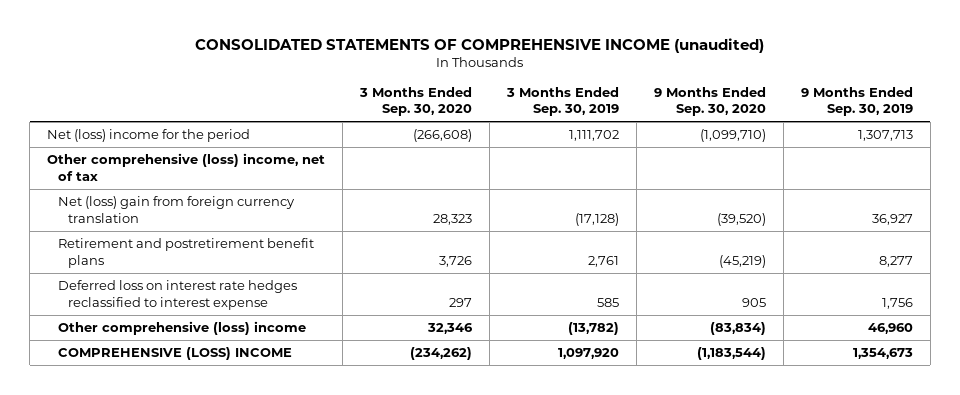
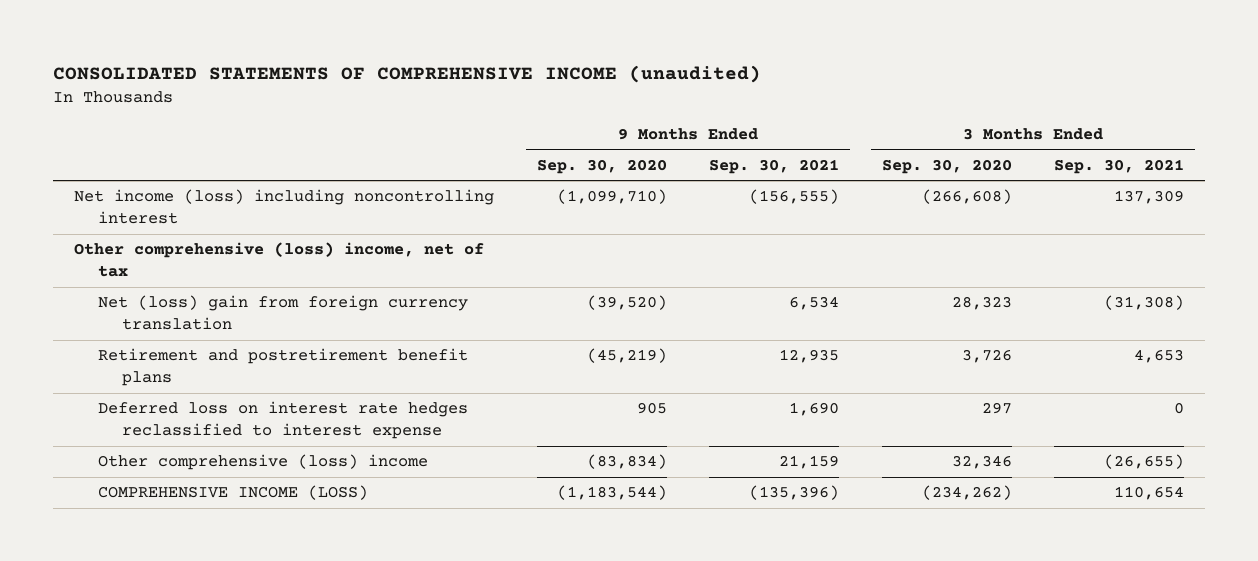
[505,86,619,117] 3 Months Ended Sep. 30, 2019 -> none
[800,86,913,117] 9 Months Ended Sep. 30, 2019 -> none
none -> [709,158,840,174] Sep. 30, 2021
none -> [1054,158,1185,174] Sep. 30, 2021
[47,129,251,143] Net (loss) income for the period -> [73,189,494,225] Net income (loss) including noncontrolling interest
[57,347,292,361] COMPREHENSIVE (LOSS) INCOME -> [97,485,368,501] COMPREHENSIVE INCOME (LOSS)

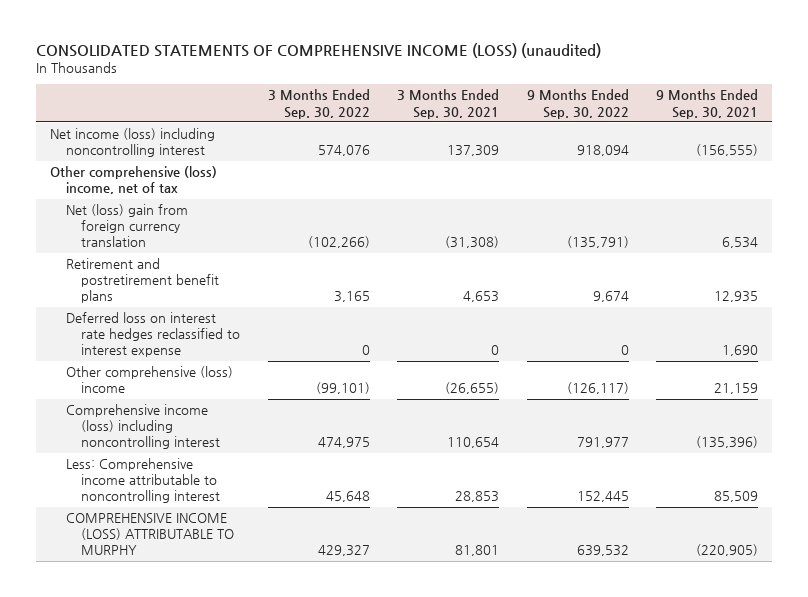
[52,64,761,83] CONSOLIDATED STATEMENTS OF COMPREHENSIVE INCOME (unaudited) -> [35,43,601,59] CONSOLIDATED STATEMENTS OF COMPREHENSIVE INCOME (LOSS) (unaudited)
[536,158,667,174] Sep. 30, 2020 -> none
[881,158,1012,174] Sep. 30, 2020 -> none
none -> [267,89,370,119] 3 Months Ended Sep. 30, 2022
none -> [526,89,629,119] 9 Months Ended Sep. 30, 2022
none -> [65,404,221,450] Comprehensive income (loss) including noncontrolling interest
none -> [65,458,221,504] Less: Comprehensive income attributable to noncontrolling interest
[97,485,368,501] COMPREHENSIVE INCOME (LOSS) -> [65,513,235,556] COMPREHENSIVE INCOME (LOSS) ATTRIBUTABLE TO MURPHY
[749,485,840,501] (135,396) -> [695,544,758,557] (220,905)
[1114,486,1185,501] 110,654 -> [455,545,500,557] 81,801

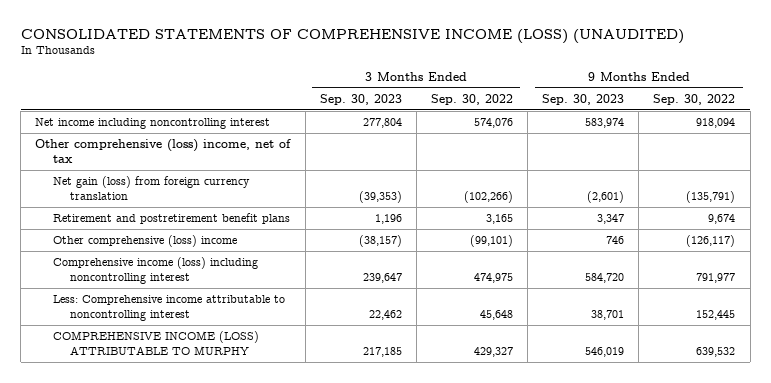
[35,43,601,59] CONSOLIDATED STATEMENTS OF COMPREHENSIVE INCOME (LOSS) (unaudited) -> [20,28,684,44] CONSOLIDATED STATEMENTS OF COMPREHENSIVE INCOME (LOSS) (UNAUDITED)
[397,89,500,119] 3 Months Ended Sep. 30, 2021 -> none
[655,89,758,119] 9 Months Ended Sep. 30, 2021 -> none
none -> [319,93,402,105] Sep. 30, 2023
none -> [542,93,625,105] Sep. 30, 2023
[49,128,215,158] Net income (loss) including noncontrolling interest -> [35,117,271,129] Net income including noncontrolling interest
[65,204,188,248] Net (loss) gain from foreign currency translation -> [52,175,250,200] Net gain (loss) from foreign currency translation
[65,312,241,358] Deferred loss on interest rate hedges reclassified to interest expense -> none

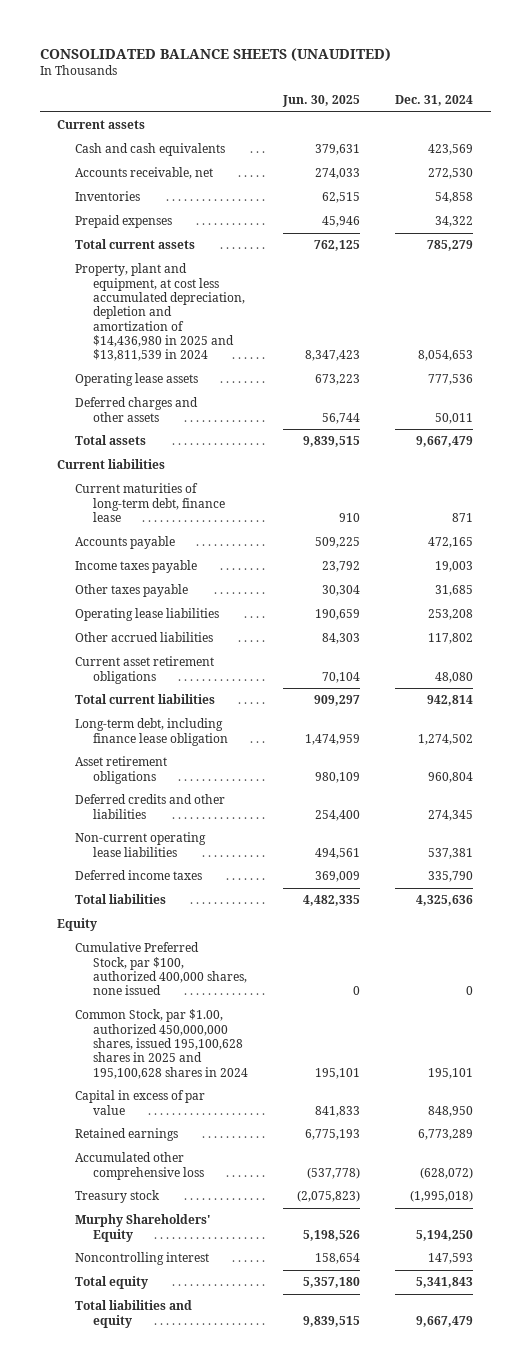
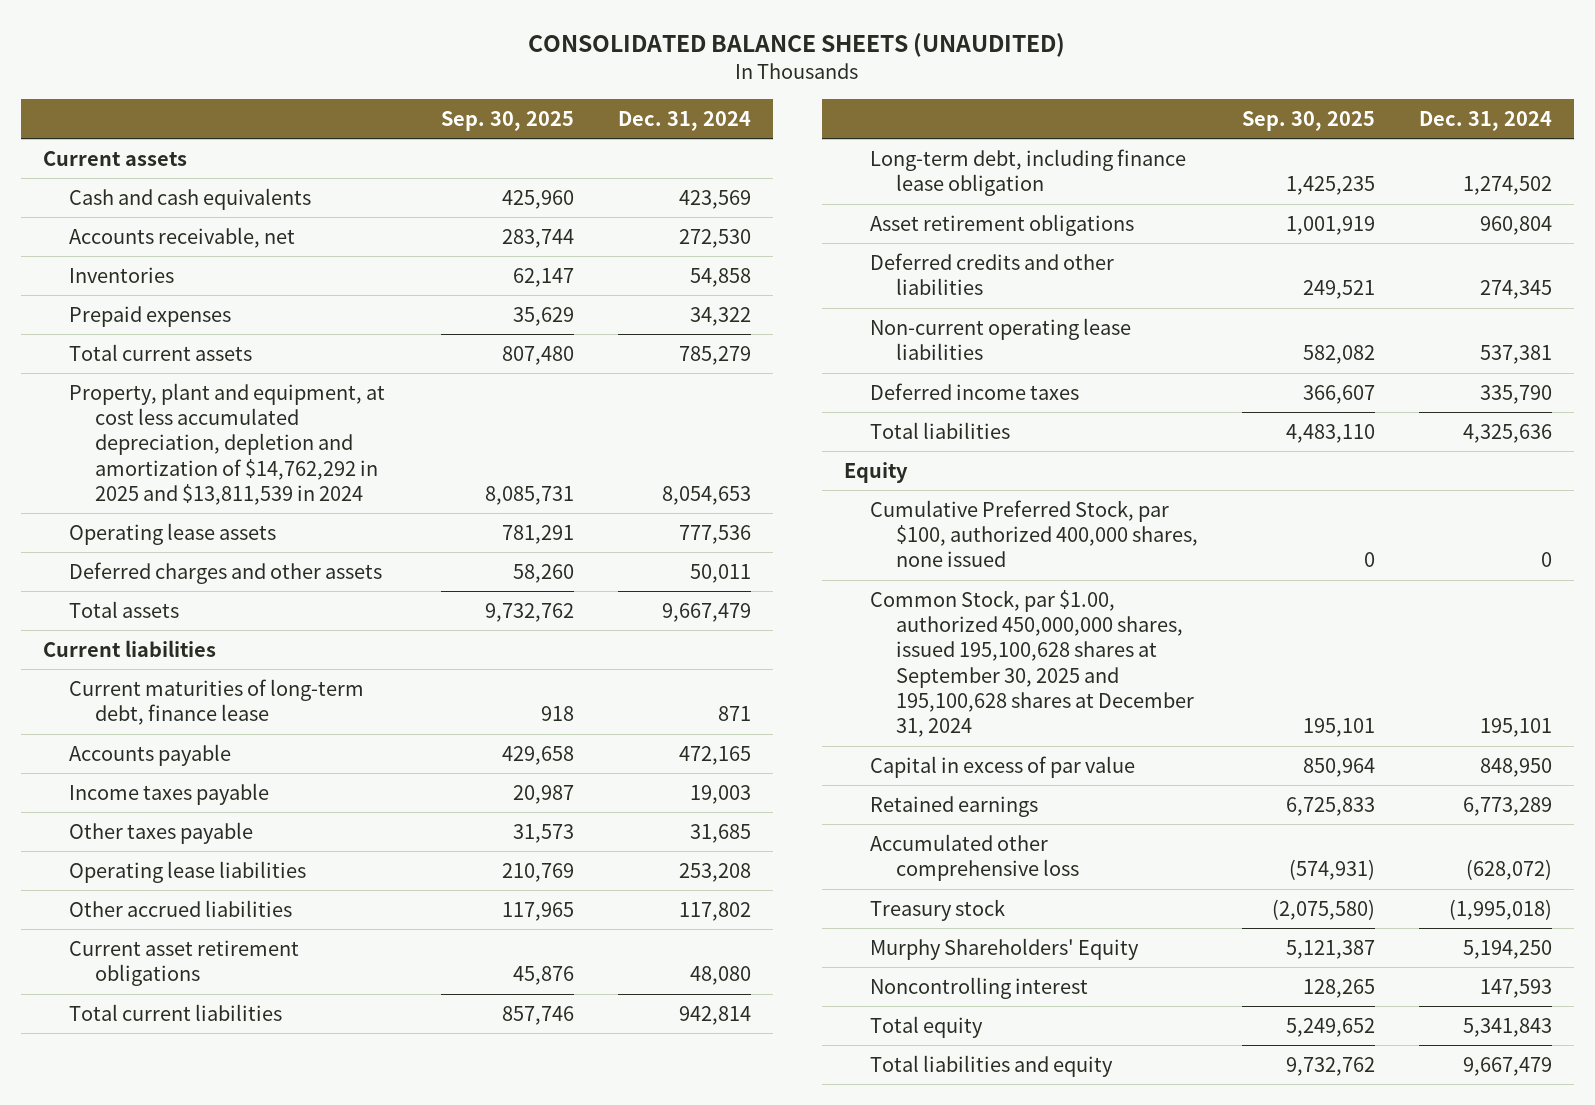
[281,94,360,107] Jun. 30, 2025 -> none
none -> [440,110,574,131] Sep. 30, 2025
[75,263,245,362] Property, plant and equipment, at cost less accumulated depreciation, depletion and amortization of $14,436,980 in 2025 and $13,811,539 in 2024 -> [68,382,385,506] Property, plant and equipment, at cost less accumulated depreciation, depletion and amortization of $14,762,292 in 2025 and $13,811,539 in 2024
[75,1009,248,1079] Common Stock, par $1.00, authorized 450,000,000 shares, issued 195,100,628 shares in 2025 and 195,100,628 shares in 2024 -> [870,589,1194,738] Common Stock, par $1.00, authorized 450,000,000 shares, issued 195,100,628 shares at September 30, 2025 and 195,100,628 shares at December 31, 2024

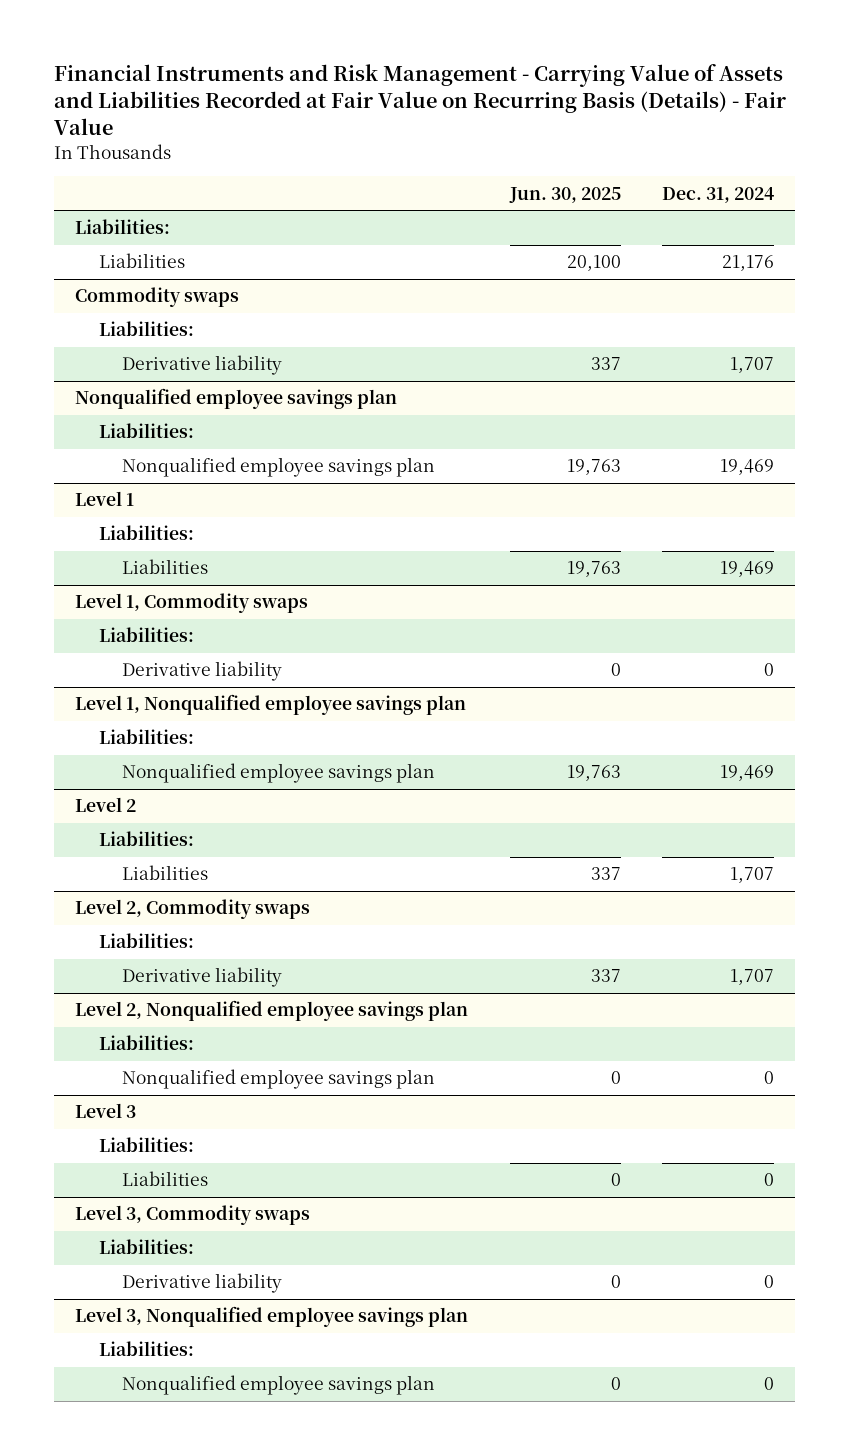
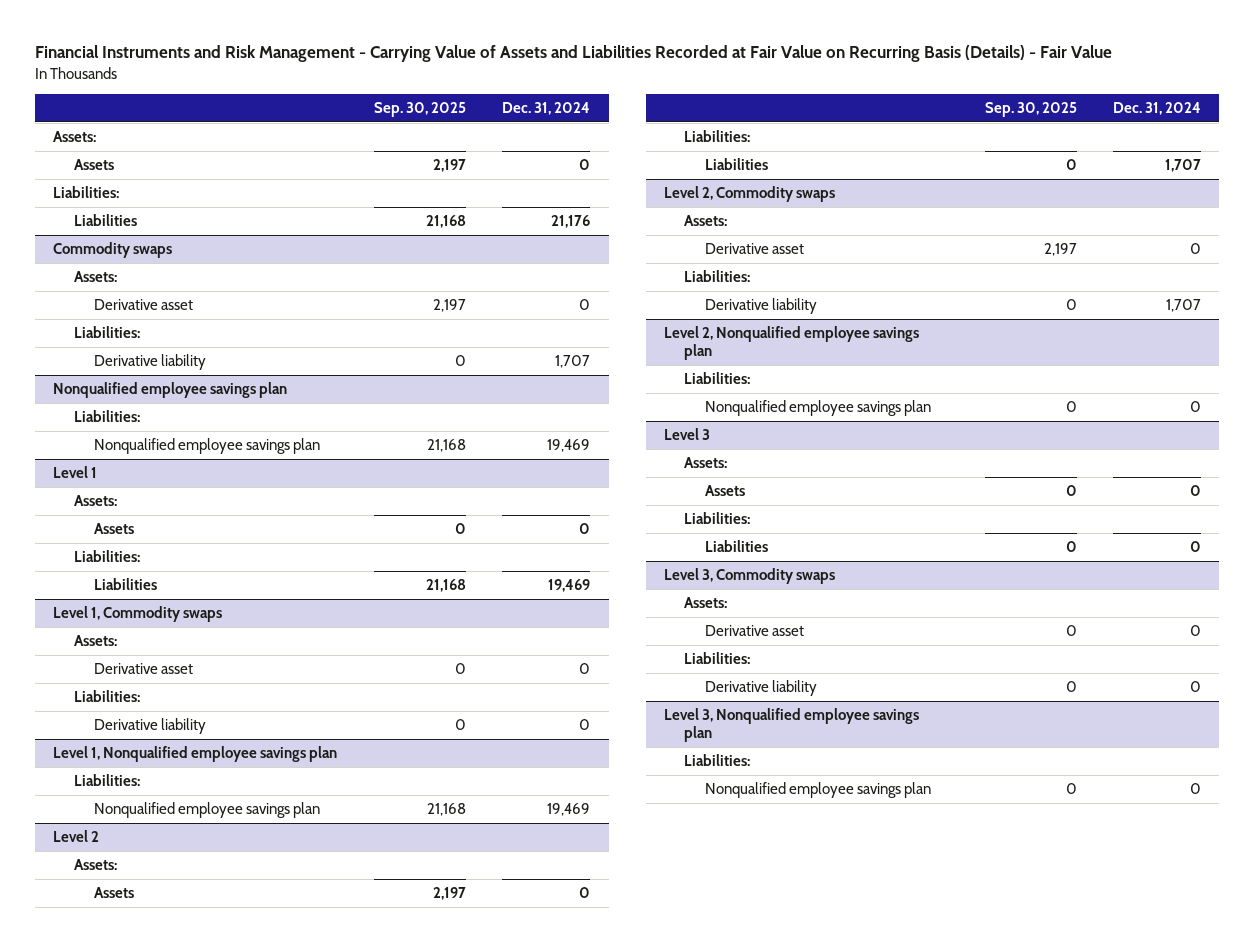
[508,186,621,203] Jun. 30, 2025 -> none
none -> [373,101,466,117] Sep. 30, 2025
none -> [53,131,97,143] Assets:
none -> [73,159,114,171] Assets
none -> [73,271,117,283] Assets:
none -> [93,299,193,311] Derivative asset
none -> [73,495,117,507] Assets:
none -> [93,523,134,535] Assets
none -> [73,635,117,647] Assets:
none -> [93,663,193,675] Derivative asset
none -> [73,859,117,871] Assets:
none -> [93,887,134,899] Assets
none -> [684,215,728,227] Assets:
none -> [704,243,804,255] Derivative asset
none -> [684,457,728,469] Assets:
none -> [704,485,745,497] Assets
none -> [684,597,728,609] Assets:
none -> [704,625,804,637] Derivative asset

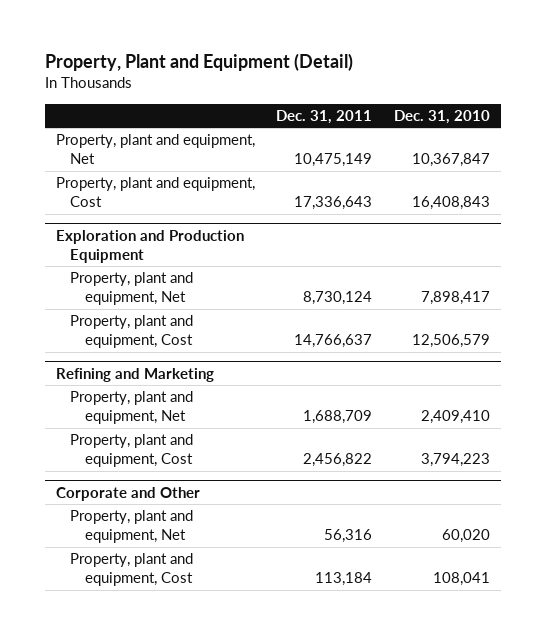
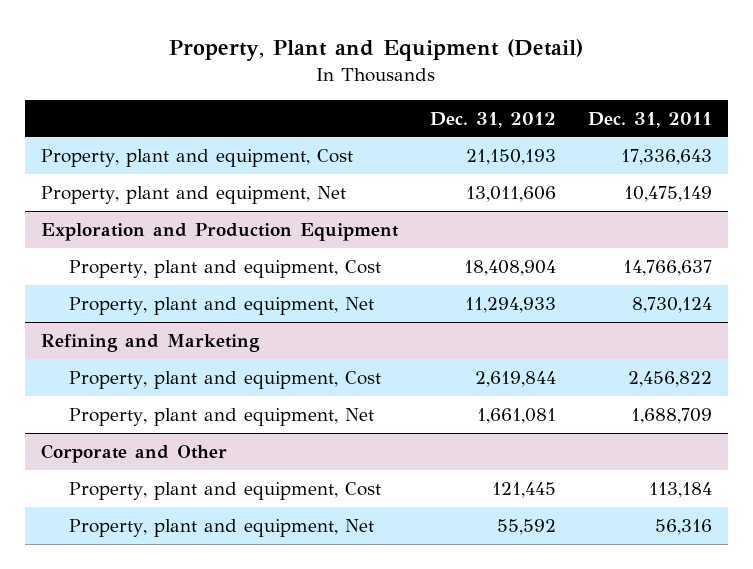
[394,109,491,124] Dec. 31, 2010 -> none
none -> [429,111,556,128] Dec. 31, 2012
[55,134,255,165] Property, plant and equipment, Net -> [41,185,347,204] Property, plant and equipment, Net
[70,272,194,306] Property, plant and equipment, Net -> [69,296,375,315] Property, plant and equipment, Net
[70,391,194,425] Property, plant and equipment, Net -> [69,407,375,426] Property, plant and equipment, Net
[70,510,194,544] Property, plant and equipment, Net -> [69,518,375,537] Property, plant and equipment, Net

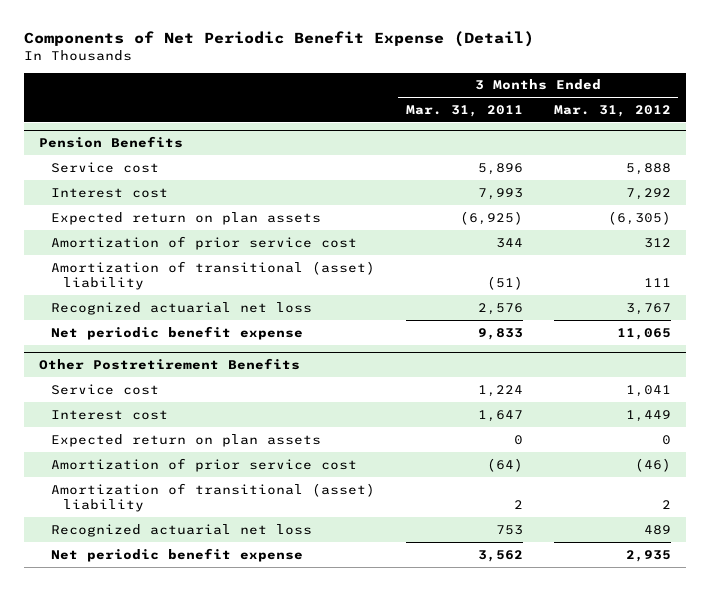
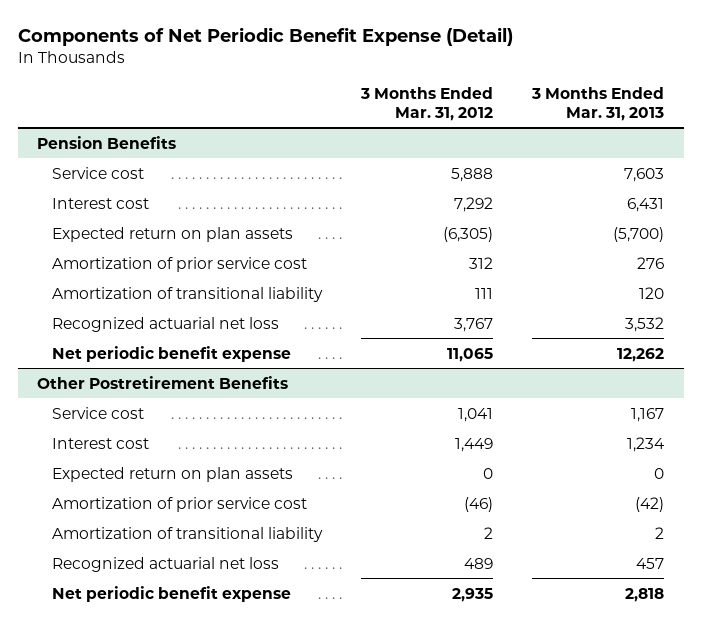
[405,104,523,117] Mar. 31, 2011 -> none
none -> [531,87,665,121] 3 Months Ended Mar. 31, 2013
[51,260,376,291] Amortization of transitional (asset) liability -> [52,286,324,302] Amortization of transitional liability
[51,482,376,513] Amortization of transitional (asset) liability -> [52,526,324,542] Amortization of transitional liability

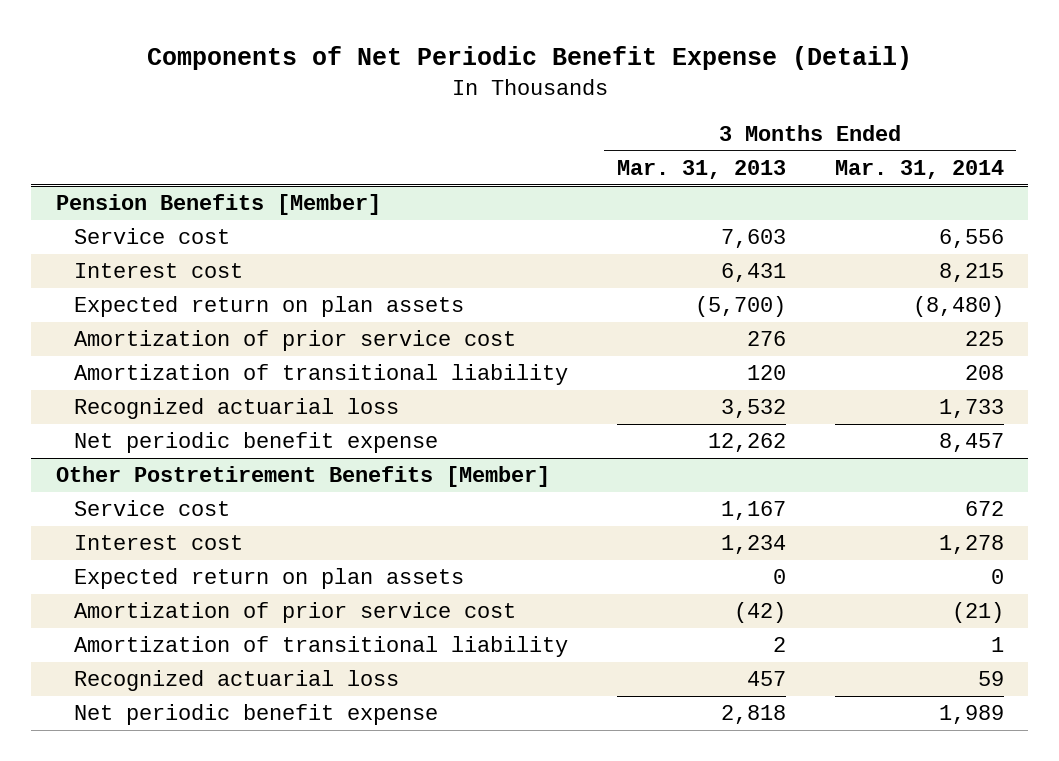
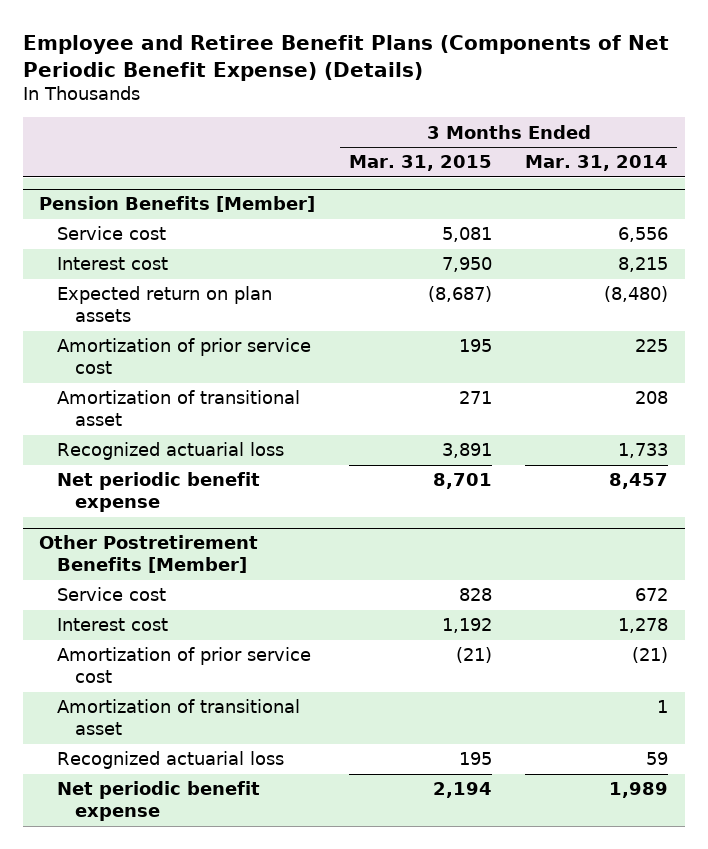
[146,45,912,70] Components of Net Periodic Benefit Expense (Detail) -> [22,34,669,81] Employee and Retiree Benefit Plans (Components of Net Periodic Benefit Expense) (Details)
[616,159,786,179] Mar. 31, 2013 -> none
none -> [348,155,492,172] Mar. 31, 2015
[73,364,568,386] Amortization of transitional liability -> [57,390,301,427] Amortization of transitional asset
[73,568,464,590] Expected return on plan assets -> none
[73,636,568,658] Amortization of transitional liability -> [57,699,301,736] Amortization of transitional asset

